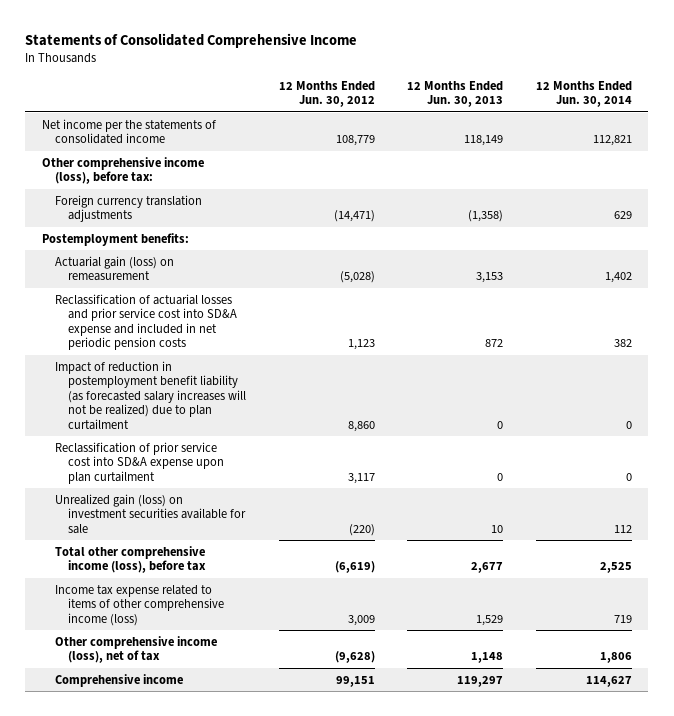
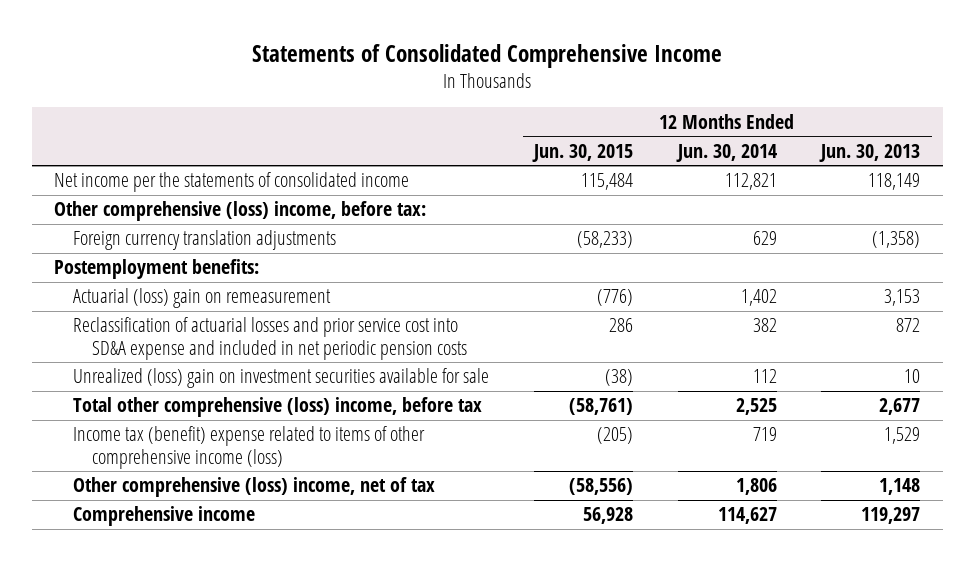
[278,80,375,108] 12 Months Ended Jun. 30, 2012 -> none
none -> [531,143,633,162] Jun. 30, 2015
[41,156,204,185] Other comprehensive income (loss), before tax: -> [54,201,427,222] Other comprehensive (loss) income, before tax:
[55,255,175,282] Actuarial gain (loss) on remeasurement -> [73,288,332,309] Actuarial (loss) gain on remeasurement
[55,360,247,430] Impact of reduction in postemployment benefit liability (as forecasted salary increases will not be realized) due to plan curtailment -> none
[55,441,225,484] Reclassification of prior service cost into SD&A expense upon plan curtailment -> none
[55,493,247,534] Unrealized gain (loss) on investment securities available for sale -> [73,368,490,389] Unrealized (loss) gain on investment securities available for sale
[55,545,207,574] Total other comprehensive income (loss), before tax -> [73,397,483,418] Total other comprehensive (loss) income, before tax
[55,584,225,626] Income tax expense related to items of other comprehensive income (loss) -> [73,426,426,469] Income tax (benefit) expense related to items of other comprehensive income (loss)
[55,635,218,664] Other comprehensive income (loss), net of tax -> [73,477,436,498] Other comprehensive (loss) income, net of tax

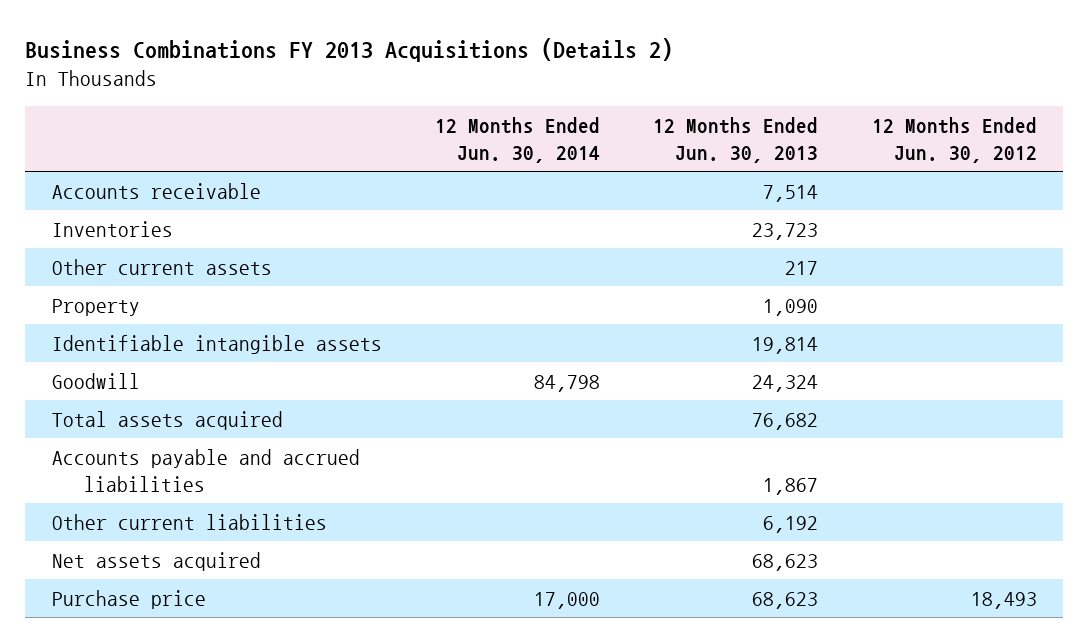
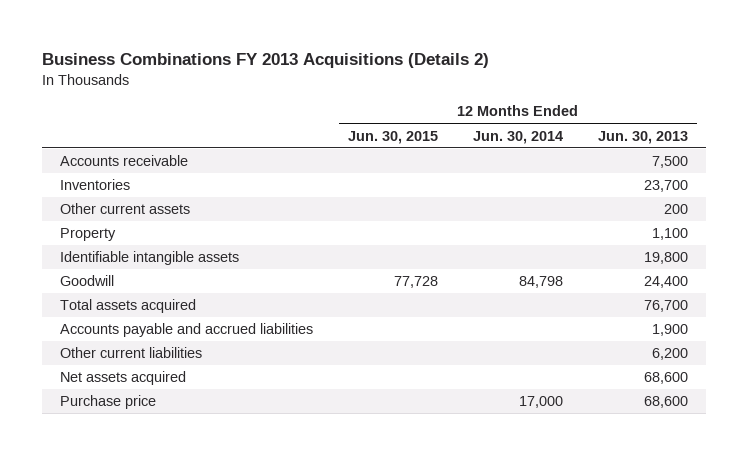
[871,116,1037,163] 12 Months Ended Jun. 30, 2012 -> none
none -> [348,130,439,144] Jun. 30, 2015
[763,184,819,202] 7,514 -> [652,156,689,169] 7,500
[752,222,819,240] 23,723 -> [644,180,689,193] 23,700
[785,260,819,275] 217 -> [664,204,689,215] 200
[763,298,819,316] 1,090 -> [652,228,689,241] 1,100
[752,336,819,354] 19,814 -> [644,252,689,265] 19,800
[752,374,819,392] 24,324 -> [644,276,689,289] 24,400
[752,412,819,430] 76,682 -> [644,300,689,313] 76,700
[763,477,819,495] 1,867 -> [652,324,689,337] 1,900
[763,515,819,533] 6,192 -> [652,348,689,361] 6,200
[752,553,819,571] 68,623 -> [644,372,689,385] 68,600
[752,591,819,609] 68,623 -> [644,396,689,409] 68,600

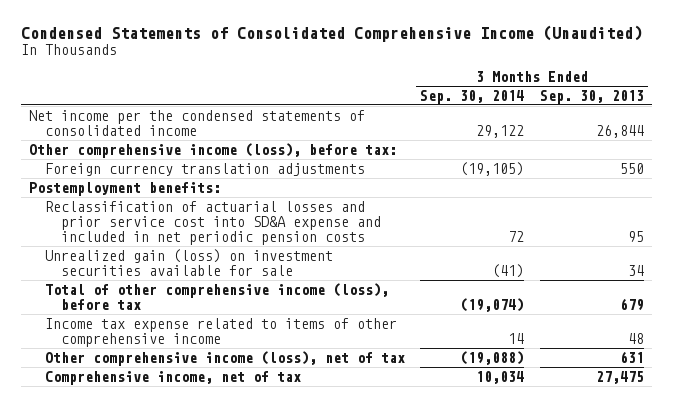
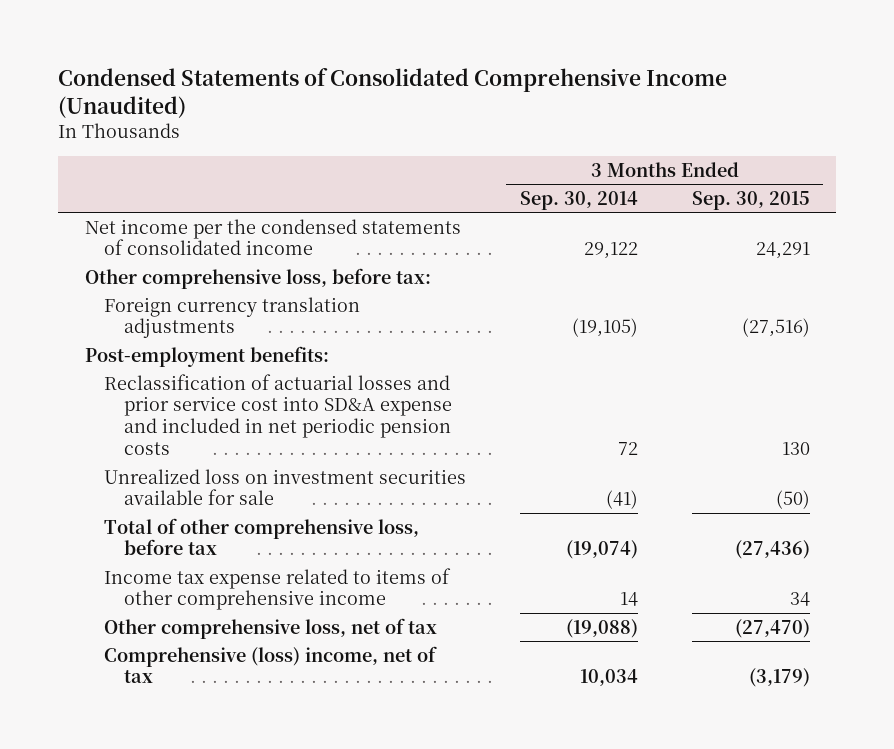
[540,89,645,104] Sep. 30, 2013 -> none
none -> [691,190,810,210] Sep. 30, 2015
[28,142,397,158] Other comprehensive income (loss), before tax: -> [84,267,431,289] Other comprehensive loss, before tax:
[28,181,221,196] Postemployment benefits: -> [84,345,329,367] Post-employment benefits:
[44,248,333,276] Unrealized gain (loss) on investment securities available for sale -> [104,468,467,506] Unrealized loss on investment securities available for sale
[44,282,389,310] Total of other comprehensive income (loss), before tax -> [104,517,420,556] Total of other comprehensive loss, before tax
[44,350,405,366] Other comprehensive income (loss), net of tax -> [104,617,438,639] Other comprehensive loss, net of tax
[44,370,301,385] Comprehensive income, net of tax -> [104,645,438,684] Comprehensive (loss) income, net of tax

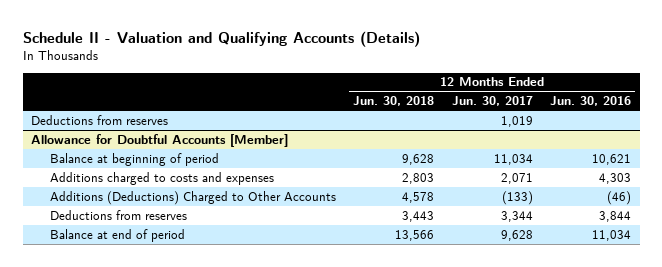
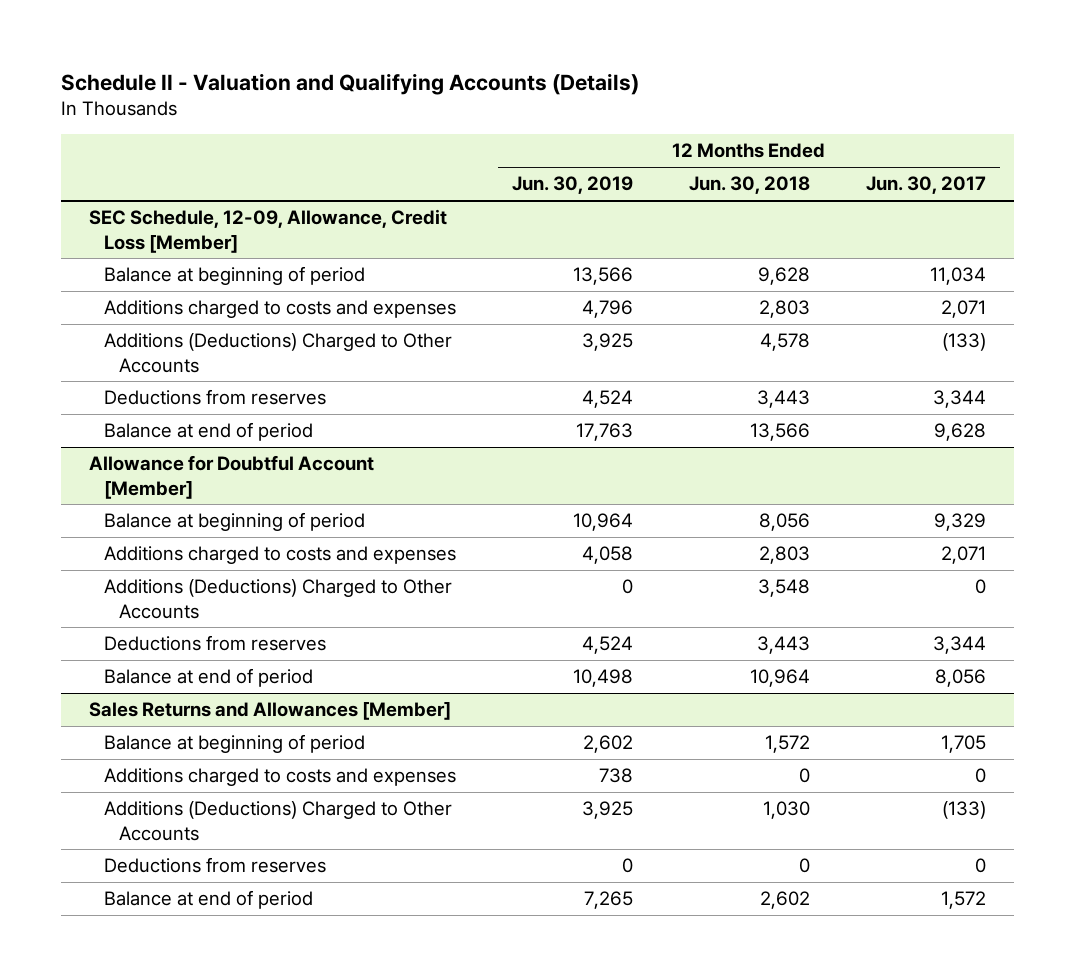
[549,96,631,107] Jun. 30, 2016 -> none
none -> [512,176,634,195] Jun. 30, 2019
[31,114,169,125] Deductions from reserves -> none
[31,133,289,147] Allowance for Doubtful Accounts [Member] -> none
none -> [88,209,447,253] SEC Schedule, 12-09, Allowance, Credit Loss [Member]
none -> [88,455,374,499] Allowance for Doubtful Account [Member]
none -> [104,512,366,532] Balance at beginning of period
none -> [104,546,457,565] Additions charged to costs and expenses
none -> [104,579,453,619] Additions (Deductions) Charged to Other Accounts
none -> [104,635,327,652] Deductions from reserves
none -> [104,668,314,688] Balance at end of period
none -> [88,702,451,721] Sales Returns and Allowances [Member]
none -> [104,734,366,754] Balance at beginning of period
none -> [104,768,457,787] Additions charged to costs and expenses
none -> [104,801,453,841] Additions (Deductions) Charged to Other Accounts
none -> [104,857,327,874] Deductions from reserves
none -> [104,890,314,910] Balance at end of period

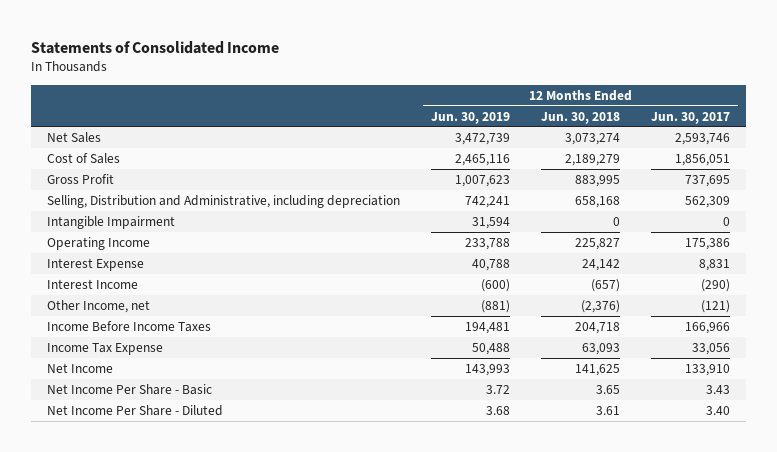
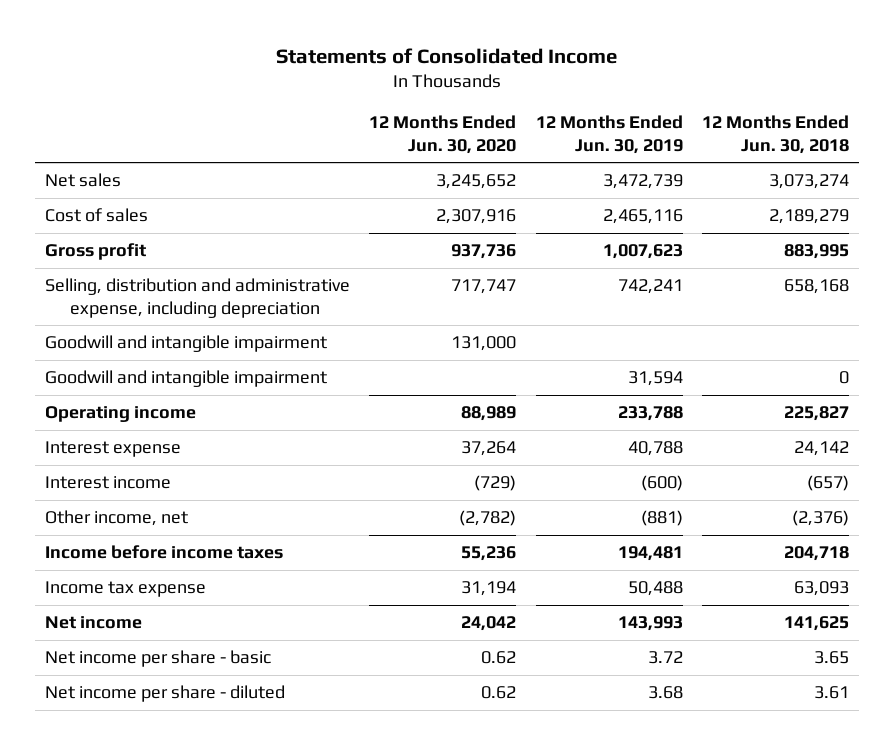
[651,111,731,124] Jun. 30, 2017 -> none
none -> [369,115,517,154] 12 Months Ended Jun. 30, 2020
[46,131,101,143] Net Sales -> [44,173,121,188] Net sales
[46,152,120,164] Cost of Sales -> [44,208,148,223] Cost of sales
[46,173,114,184] Gross Profit -> [44,243,146,261] Gross profit
[46,194,400,208] Selling, Distribution and Administrative, including depreciation -> [44,278,350,318] Selling, distribution and administrative expense, including depreciation
none -> [44,335,327,353] Goodwill and intangible impairment
[46,215,175,229] Intangible Impairment -> [44,370,327,388] Goodwill and intangible impairment
[46,236,150,250] Operating Income -> [44,406,196,423] Operating income
[46,257,144,271] Interest Expense -> [44,441,181,458] Interest expense
[46,278,138,289] Interest Income -> [44,476,171,490] Interest income
[46,299,150,313] Other Income, net -> [44,510,188,527] Other income, net
[46,320,211,332] Income Before Income Taxes -> [44,545,283,560] Income before income taxes
[46,342,163,355] Income Tax Expense -> [44,581,206,598] Income tax expense
[46,362,113,373] Net Income -> [44,616,142,630] Net income
[46,383,212,395] Net Income Per Share - Basic -> [44,650,271,668] Net income per share - basic
[46,404,223,416] Net Income Per Share - Diluted -> [44,685,285,703] Net income per share - diluted

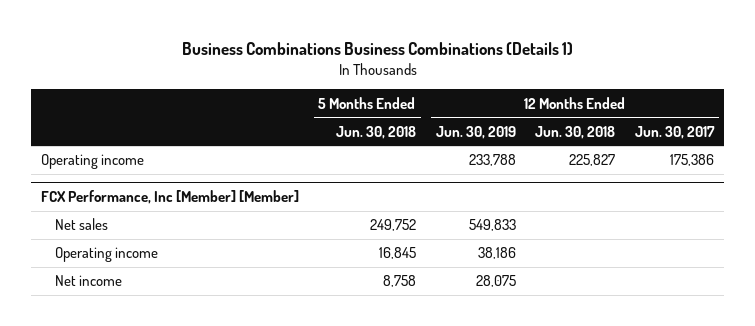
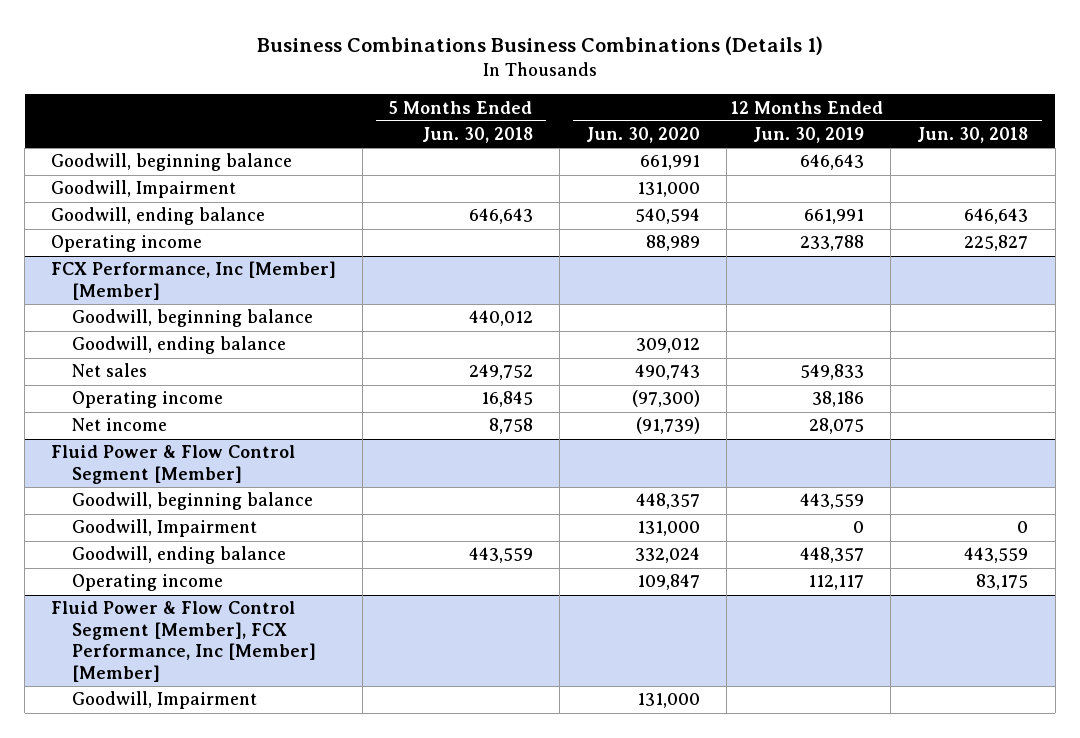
[635,125,716,139] Jun. 30, 2017 -> none
none -> [585,127,700,144] Jun. 30, 2020
none -> [51,153,293,172] Goodwill, beginning balance
none -> [51,180,237,199] Goodwill, Impairment
none -> [51,207,266,226] Goodwill, ending balance
none -> [72,309,314,328] Goodwill, beginning balance
none -> [72,336,287,355] Goodwill, ending balance
none -> [51,445,296,484] Fluid Power & Flow Control Segment [Member]
none -> [72,492,314,511] Goodwill, beginning balance
none -> [72,519,258,538] Goodwill, Impairment
none -> [72,546,287,565] Goodwill, ending balance
none -> [72,574,224,592] Operating income
none -> [51,601,317,682] Fluid Power & Flow Control Segment [Member], FCX Performance, Inc [Member] [Member]
none -> [72,691,258,710] Goodwill, Impairment

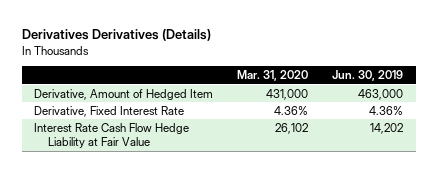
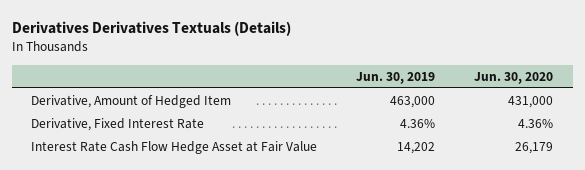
[21,29,211,42] Derivatives Derivatives (Details) -> [11,20,291,36] Derivatives Derivatives Textuals (Details)
[237,70,309,82] Mar. 31, 2020 -> none
none -> [474,71,554,84] Jun. 30, 2020
[33,122,189,149] Interest Rate Cash Flow Hedge Liability at Fair Value -> [31,140,318,154] Interest Rate Cash Flow Hedge Asset at Fair Value

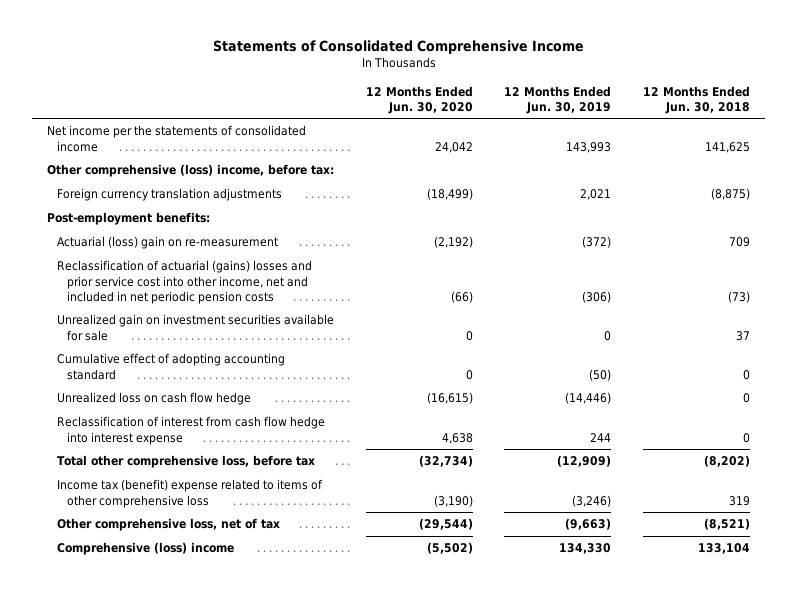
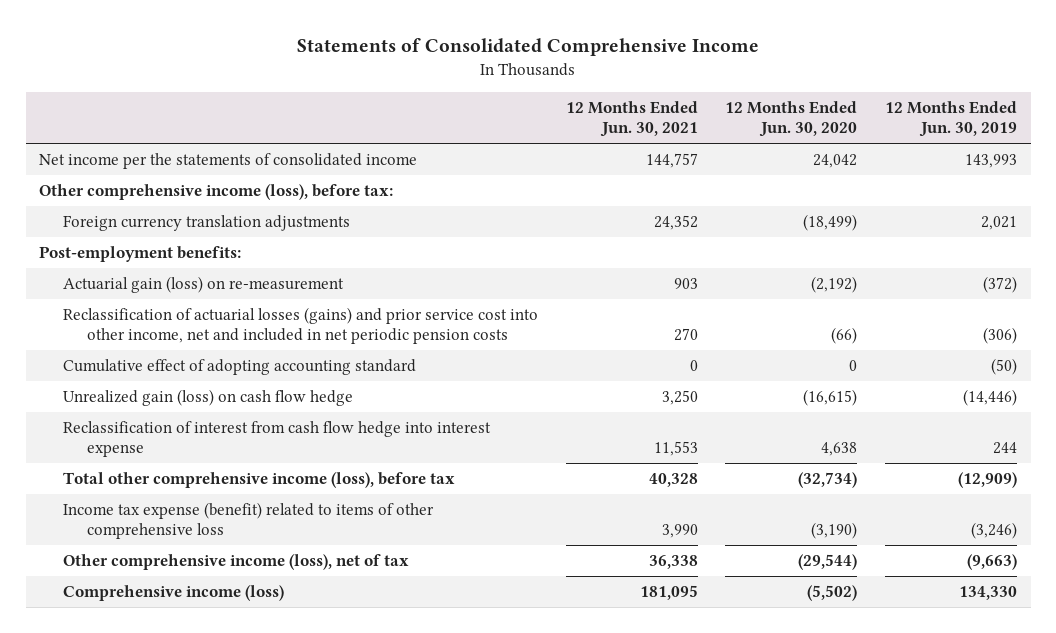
[642,85,750,114] 12 Months Ended Jun. 30, 2018 -> none
none -> [565,101,698,138] 12 Months Ended Jun. 30, 2021
[47,164,335,178] Other comprehensive (loss) income, before tax: -> [39,184,394,201] Other comprehensive income (loss), before tax:
[57,314,335,341] Unrealized gain on investment securities available for sale -> none
[57,236,279,250] Actuarial (loss) gain on re-measurement -> [62,276,344,294] Actuarial gain (loss) on re-measurement
[57,260,313,304] Reclassification of actuarial (gains) losses and prior service cost into other income, net and included in net periodic pension costs -> [62,307,538,345] Reclassification of actuarial losses (gains) and prior service cost into other income, net and included in net periodic pension costs
[57,392,252,406] Unrealized loss on cash flow hedge -> [62,389,353,407] Unrealized gain (loss) on cash flow hedge
[57,455,316,469] Total other comprehensive loss, before tax -> [62,472,455,489] Total other comprehensive income (loss), before tax
[57,479,324,508] Income tax (benefit) expense related to items of other comprehensive loss -> [62,502,434,540] Income tax expense (benefit) related to items of other comprehensive loss
[57,518,281,532] Other comprehensive loss, net of tax -> [62,554,409,571] Other comprehensive income (loss), net of tax
[57,542,235,556] Comprehensive (loss) income -> [62,585,284,602] Comprehensive income (loss)

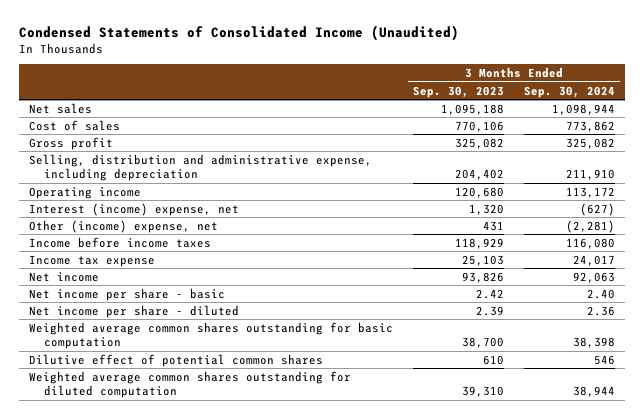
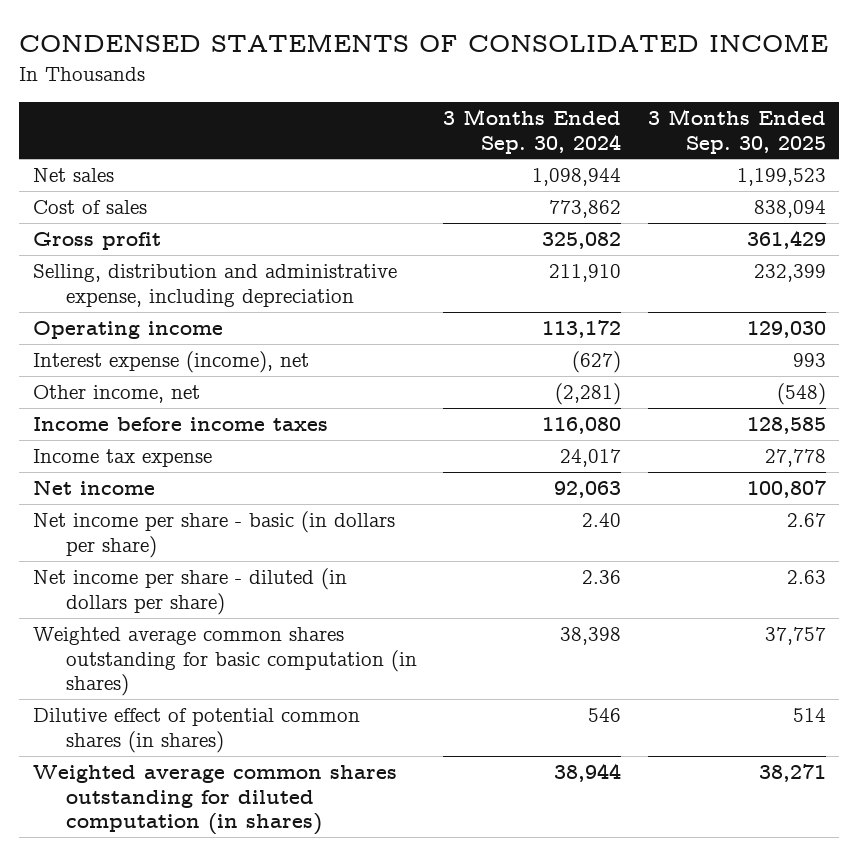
[19,25,460,42] Condensed Statements of Consolidated Income (Unaudited) -> [19,34,829,53] CONDENSED STATEMENTS OF CONSOLIDATED INCOME
[412,85,504,98] Sep. 30, 2023 -> none
none -> [647,109,826,154] 3 Months Ended Sep. 30, 2025
[29,202,240,216] Interest (income) expense, net -> [32,351,309,374] Interest expense (income), net
[29,219,219,233] Other (income) expense, net -> [32,385,200,404] Other income, net
[29,287,226,301] Net income per share - basic -> [32,511,395,558] Net income per share - basic (in dollars per share)
[29,304,240,318] Net income per share - diluted -> [32,568,347,615] Net income per share - diluted (in dollars per share)
[29,321,394,350] Weighted average common shares outstanding for basic computation -> [32,627,417,697] Weighted average common shares outstanding for basic computation (in shares)
[29,353,324,367] Dilutive effect of potential common shares -> [32,708,360,753] Dilutive effect of potential common shares (in shares)
[29,370,352,399] Weighted average common shares outstanding for diluted computation -> [32,765,397,836] Weighted average common shares outstanding for diluted computation (in shares)

